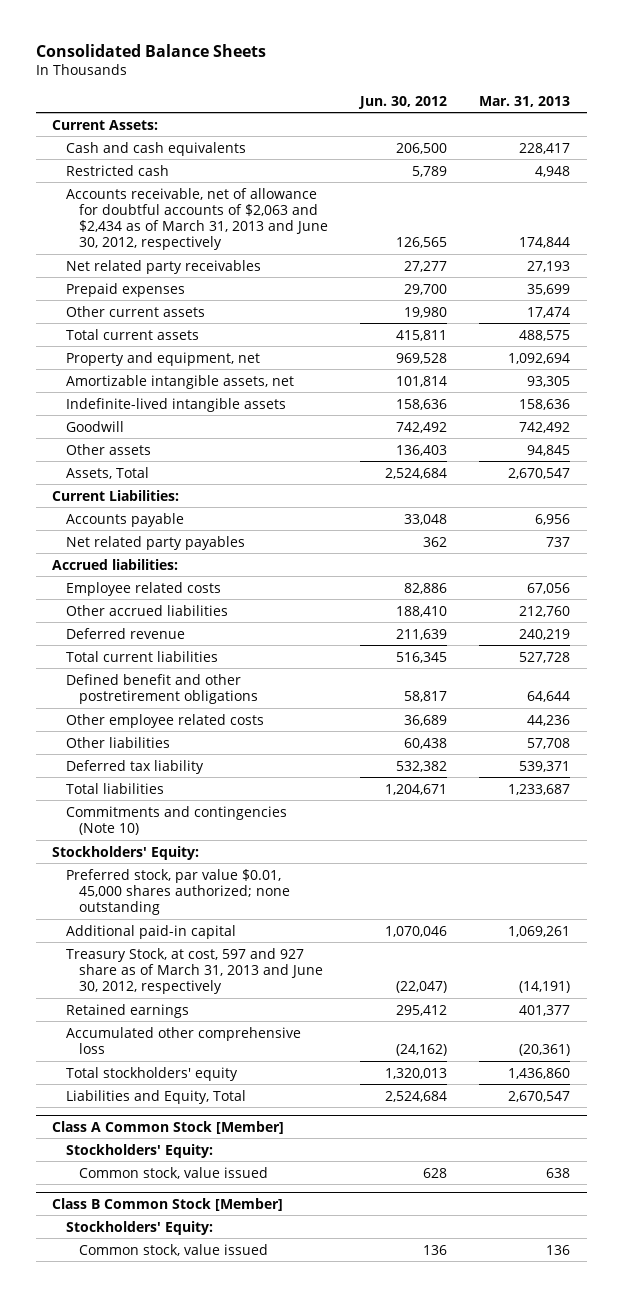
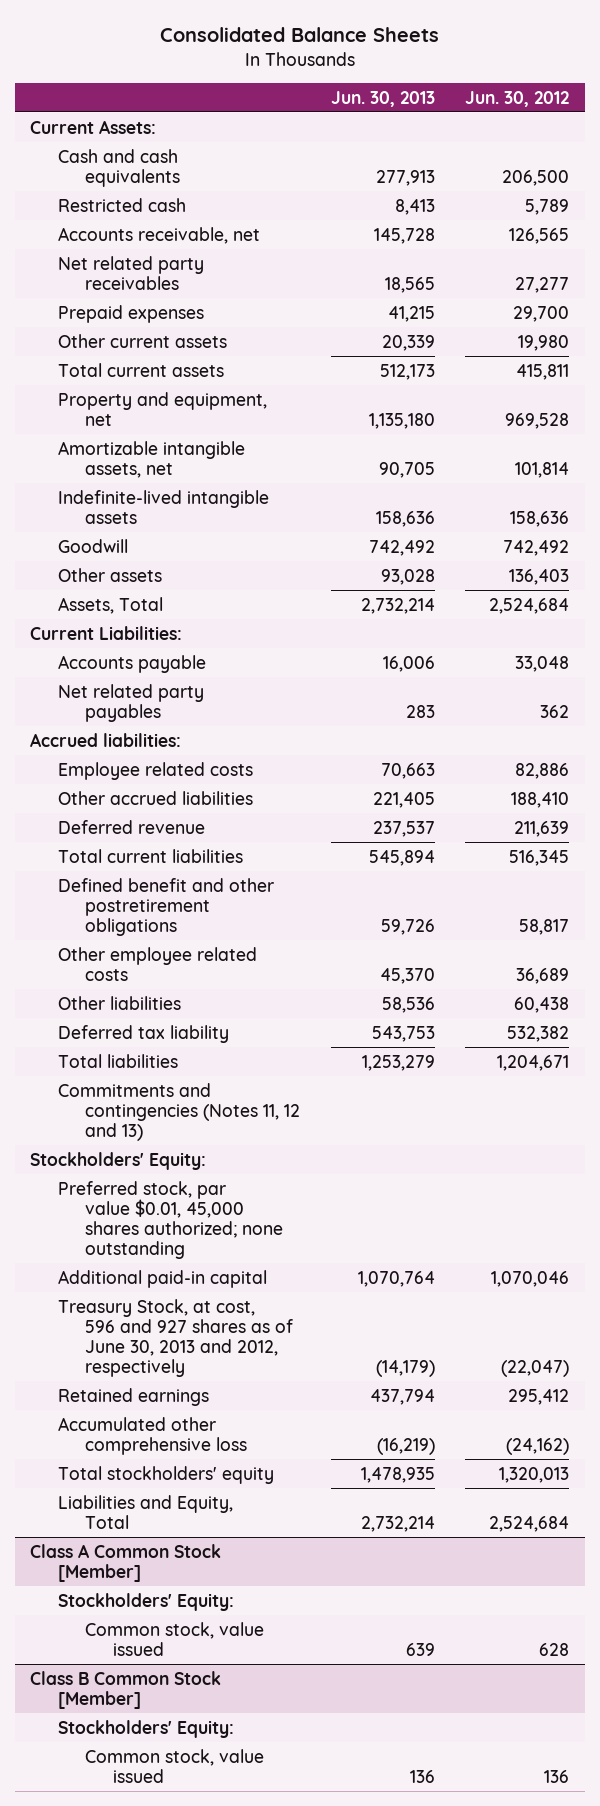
[479,95,571,107] Mar. 31, 2013 -> none
none -> [330,90,435,107] Jun. 30, 2013
[65,187,328,250] Accounts receivable, net of allowance for doubtful accounts of $2,063 and $2,434 as of March 31, 2013 and June 30, 2012, respectively -> [57,226,260,244] Accounts receivable, net
[65,805,287,835] Commitments and contingencies (Note 10) -> [57,1082,301,1141] Commitments and contingencies (Notes 11, 12 and 13)
[65,947,323,994] Treasury Stock, at cost, 597 and 927 share as of March 31, 2013 and June 30, 2012, respectively -> [57,1298,294,1378] Treasury Stock, at cost, 596 and 927 shares as of June 30, 2013 and 2012, respectively

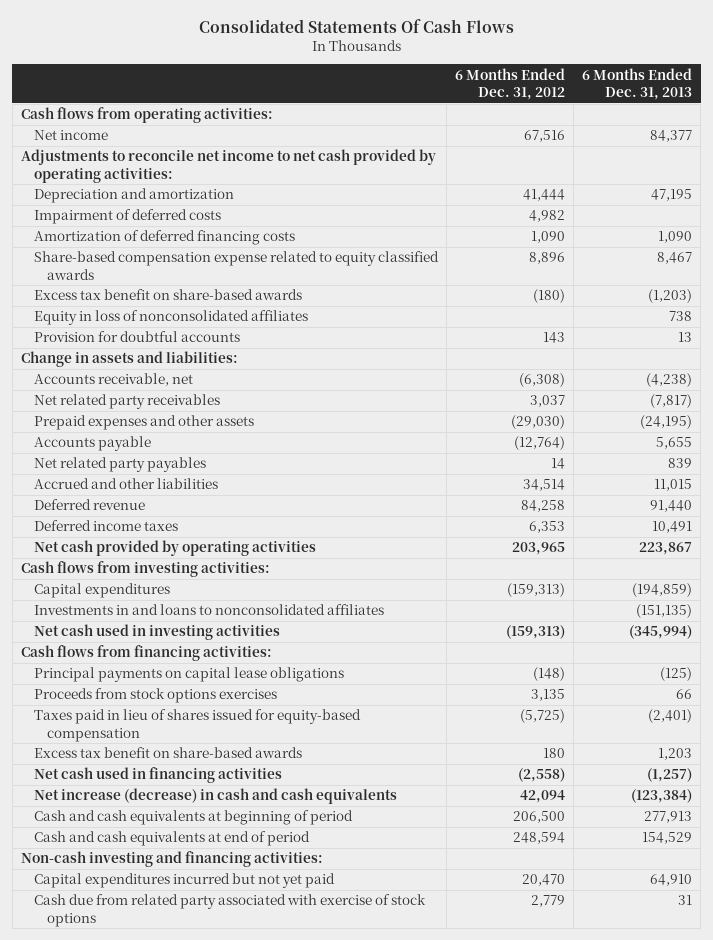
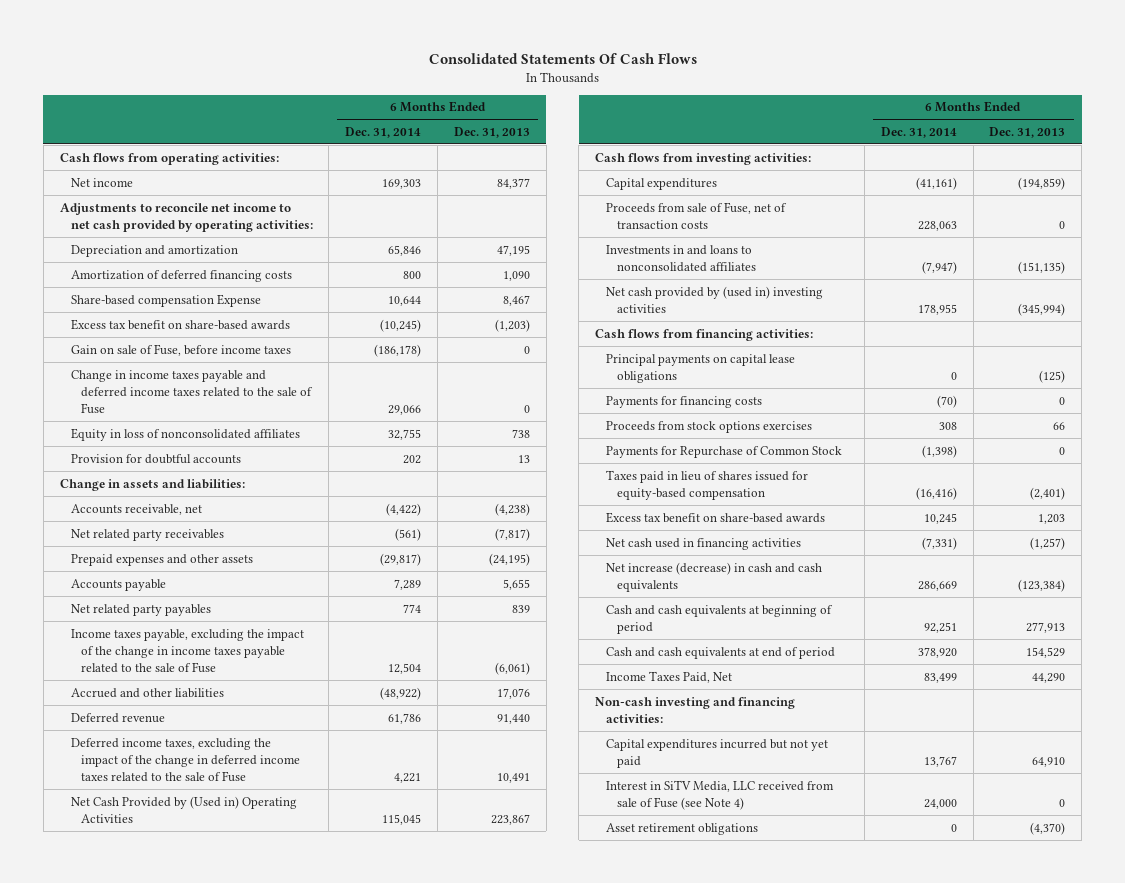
[455,67,566,100] 6 Months Ended Dec. 31, 2012 -> none
none -> [345,126,422,138] Dec. 31, 2014
[34,209,222,225] Impairment of deferred costs -> none
[34,251,440,280] Share-based compensation expense related to equity classified awards -> [70,293,261,307] Share-based compensation Expense
none -> [70,343,291,356] Gain on sale of Fuse, before income taxes
none -> [70,369,314,414] Change in income taxes payable and deferred income taxes related to the sale of Fuse
none -> [70,628,304,673] Income taxes payable, excluding the impact of the change in income taxes payable related to the sale of Fuse
[654,479,693,492] 11,015 -> [496,687,530,699] 17,076
[34,520,179,532] Deferred income taxes -> [70,737,301,782] Deferred income taxes, excluding the impact of the change in deferred income taxes related to the sale of Fuse
[34,540,317,557] Net cash provided by operating activities -> [70,795,297,823] Net Cash Provided by (Used in) Operating Activities
none -> [606,201,788,229] Proceeds from sale of Fuse, net of transaction costs
[34,624,281,641] Net cash used in investing activities -> [606,285,824,313] Net cash provided by (used in) investing activities
none -> [606,395,763,408] Payments for financing costs
none -> [606,445,843,458] Payments for Repurchase of Common Stock
none -> [606,670,733,683] Income Taxes Paid, Net
[34,894,427,927] Cash due from related party associated with exercise of stock options -> none
none -> [606,779,835,810] Interest in SiTV Media, LLC received from sale of Fuse (see Note 4)
none -> [606,822,759,835] Asset retirement obligations

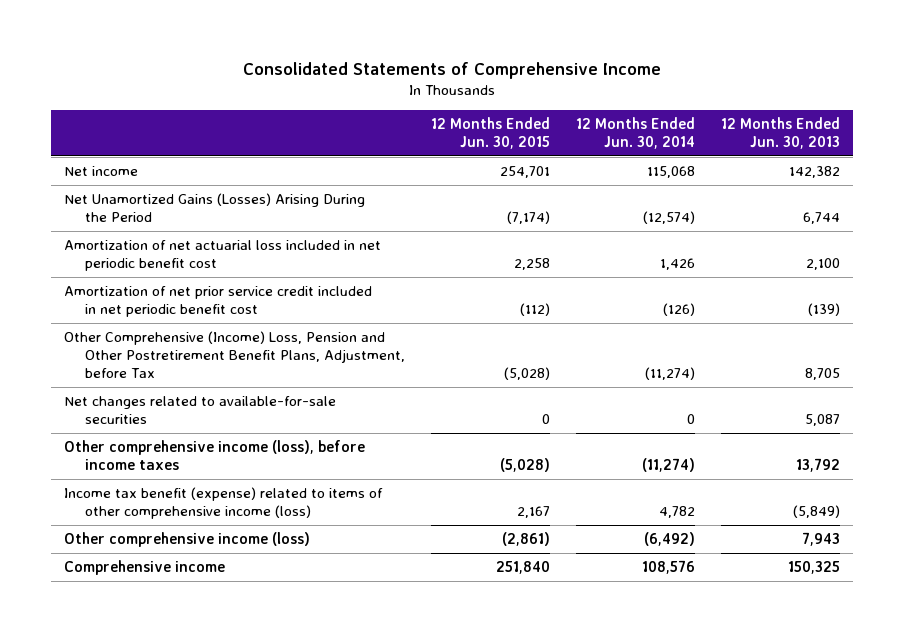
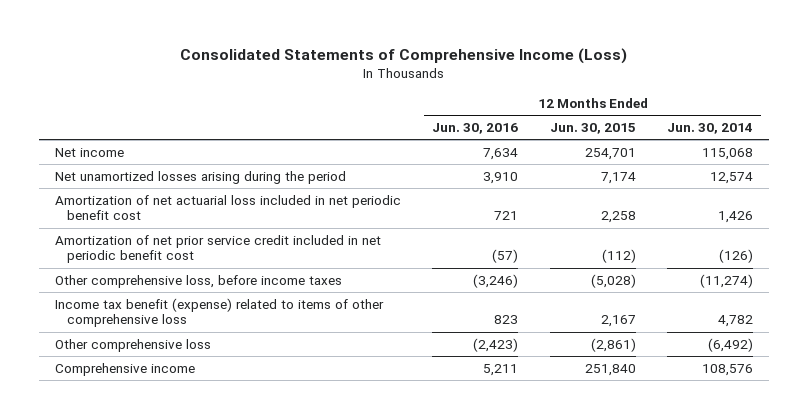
[242,61,661,79] Consolidated Statements of Comprehensive Income -> [179,47,627,64] Consolidated Statements of Comprehensive Income (Loss)
[720,117,840,149] 12 Months Ended Jun. 30, 2013 -> none
none -> [432,123,519,135] Jun. 30, 2016
[64,193,366,222] Net Unamortized Gains (Losses) Arising During the Period -> [54,170,346,184] Net unamortized losses arising during the period
[506,210,550,224] (7,174) -> [600,171,636,184] 7,174
[642,210,695,224] (12,574) -> [710,171,754,184] 12,574
[64,331,405,378] Other Comprehensive (Income) Loss, Pension and Other Postretirement Benefit Plans, Adjustment, before Tax -> none
[64,396,337,424] Net changes related to available-for-sale securities -> none
[64,440,366,470] Other comprehensive income (loss), before income taxes -> [54,274,342,288] Other comprehensive loss, before income taxes
[64,487,384,519] Income tax benefit (expense) related to items of other comprehensive income (loss) -> [54,297,384,328] Income tax benefit (expense) related to items of other comprehensive loss
[64,532,311,548] Other comprehensive income (loss) -> [54,338,211,352] Other comprehensive loss

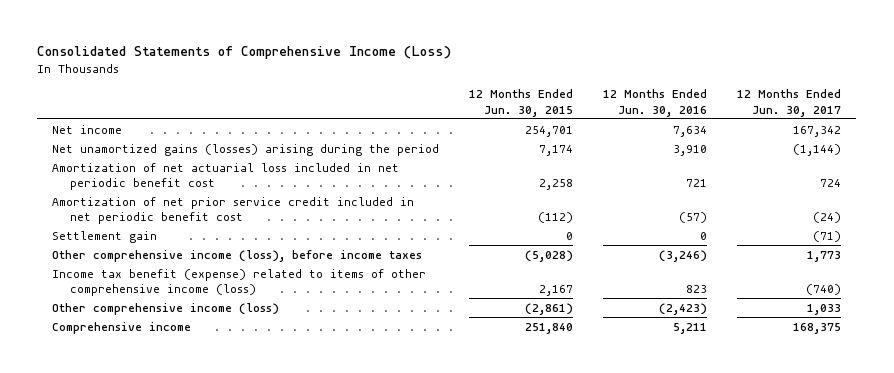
[667,123,754,135] Jun. 30, 2014 -> none
none -> [737,89,842,117] 12 Months Ended Jun. 30, 2017
[54,170,346,184] Net unamortized losses arising during the period -> [52,143,440,156] Net unamortized gains (losses) arising during the period
none -> [52,230,158,243] Settlement gain
[54,274,342,288] Other comprehensive loss, before income taxes -> [52,249,423,262] Other comprehensive income (loss), before income taxes
[54,297,384,328] Income tax benefit (expense) related to items of other comprehensive loss -> [52,268,427,296] Income tax benefit (expense) related to items of other comprehensive income (loss)
[54,338,211,352] Other comprehensive loss -> [52,302,280,315] Other comprehensive income (loss)

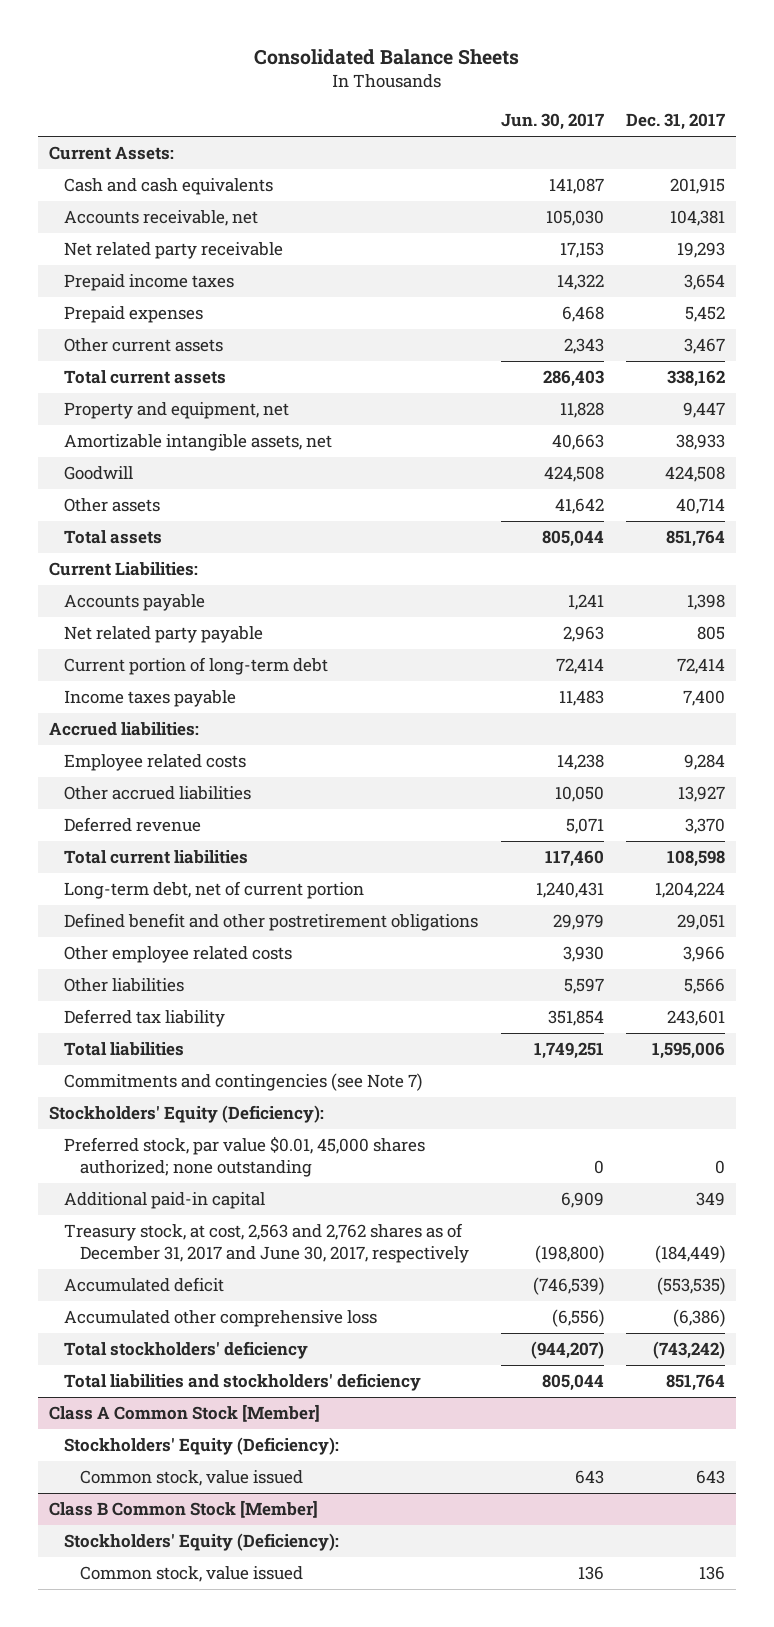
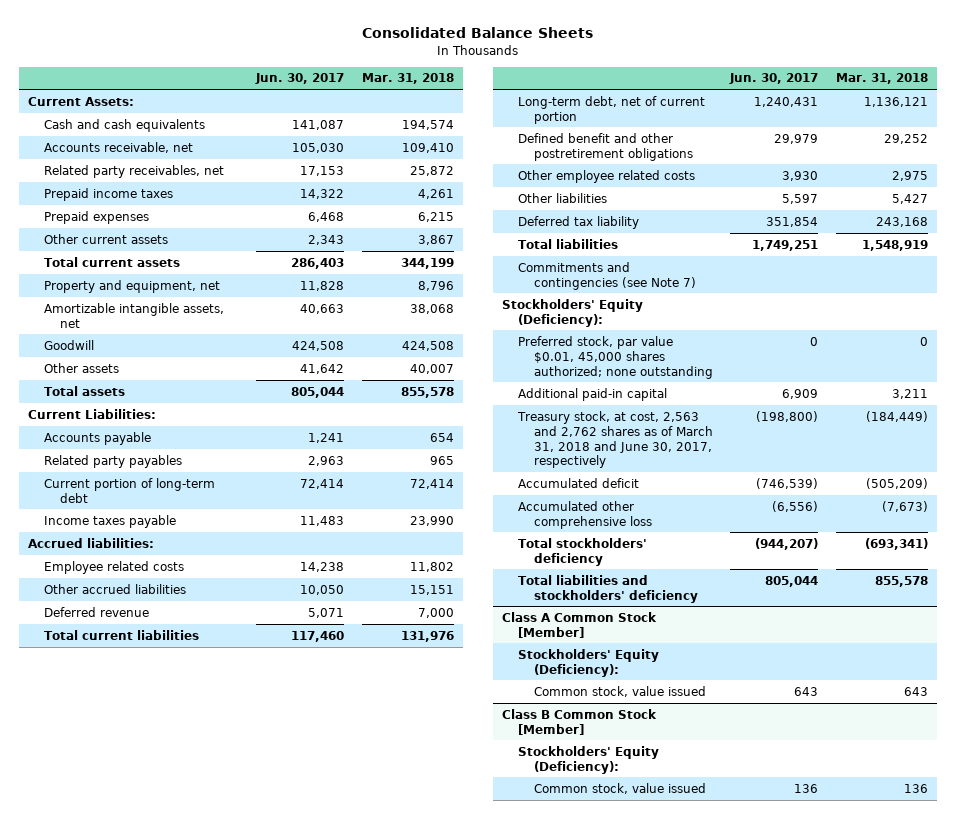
[626,113,726,131] Dec. 31, 2017 -> none
none -> [362,73,455,85] Mar. 31, 2018
[64,242,284,260] Net related party receivable -> [43,164,224,178] Related party receivables, net
[64,626,264,644] Net related party payable -> [43,454,182,468] Related party payables
[64,1223,470,1264] Treasury stock, at cost, 2,563 and 2,762 shares as of December 31, 2017 and June 30, 2017, respectively -> [516,410,713,469] Treasury stock, at cost, 2,563 and 2,762 shares as of March 31, 2018 and June 30, 2017, respectively

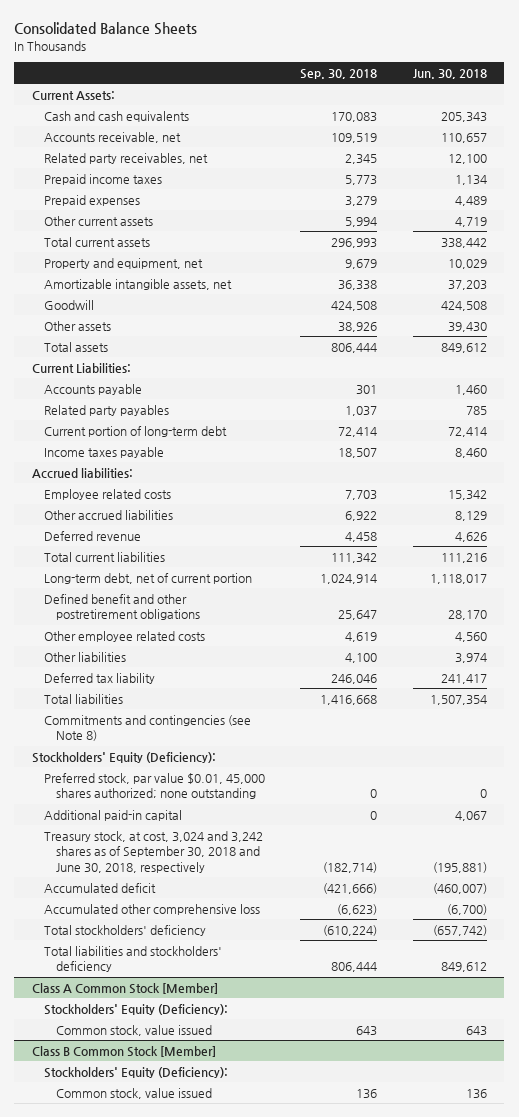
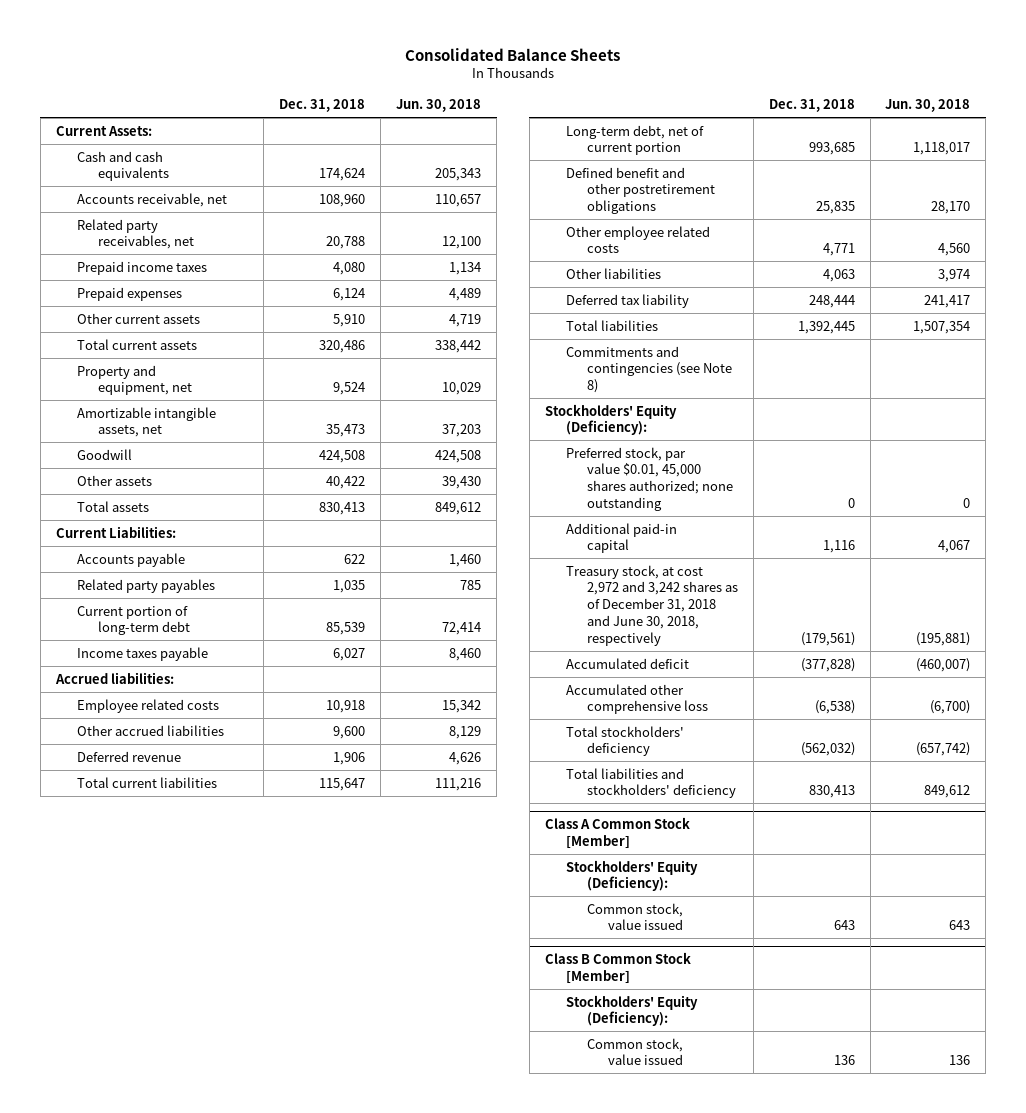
[300,68,378,79] Sep. 30, 2018 -> none
none -> [279,99,366,113] Dec. 31, 2018
[44,830,264,873] Treasury stock, at cost, 3,024 and 3,242 shares as of September 30, 2018 and June 30, 2018, respectively -> [565,564,738,646] Treasury stock, at cost 2,972 and 3,242 shares as of December 31, 2018 and June 30, 2018, respectively

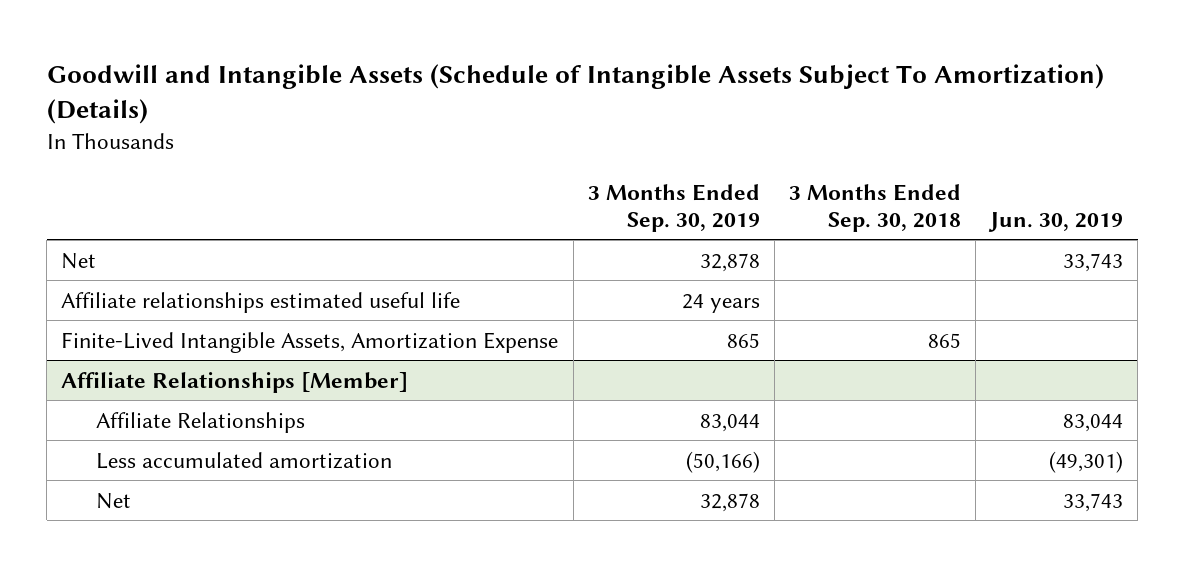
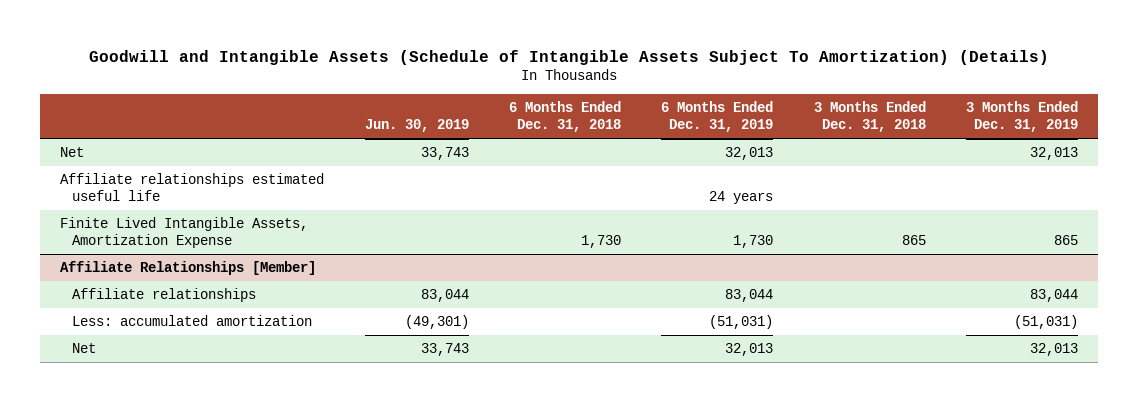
[587,184,760,232] 3 Months Ended Sep. 30, 2019 -> none
[788,184,961,232] 3 Months Ended Sep. 30, 2018 -> none
none -> [508,101,621,133] 6 Months Ended Dec. 31, 2018
none -> [661,101,774,133] 6 Months Ended Dec. 31, 2019
none -> [813,101,926,133] 3 Months Ended Dec. 31, 2018
none -> [965,101,1078,133] 3 Months Ended Dec. 31, 2019
[61,331,559,353] Finite-Lived Intangible Assets, Amortization Expense -> [60,217,309,249] Finite Lived Intangible Assets, Amortization Expense
[95,411,305,433] Affiliate Relationships -> [72,288,257,303] Affiliate relationships
[95,451,392,469] Less accumulated amortization -> [72,315,313,327] Less: accumulated amortization

